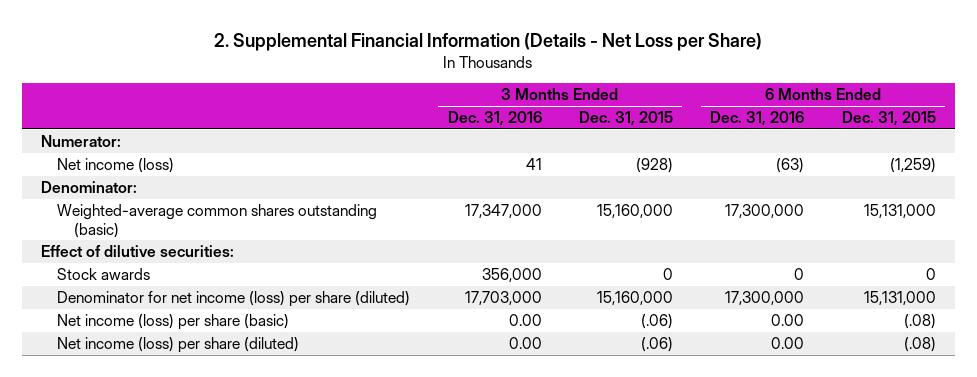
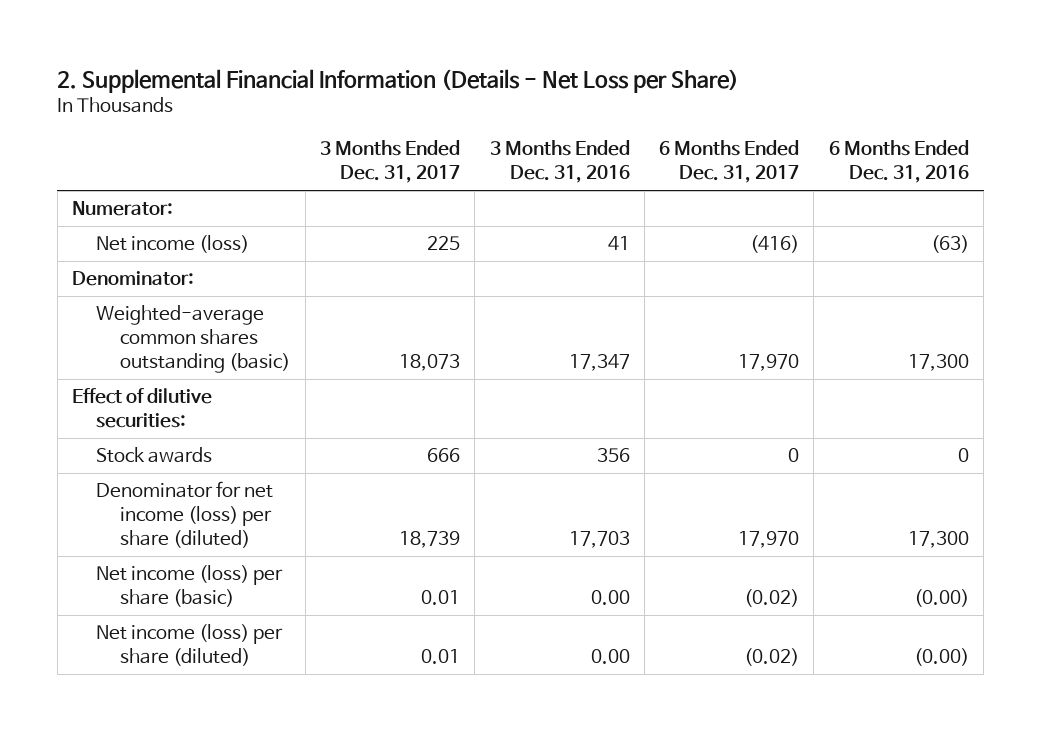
[579,111,674,127] Dec. 31, 2015 -> none
[841,111,936,127] Dec. 31, 2015 -> none
none -> [320,140,461,184] 3 Months Ended Dec. 31, 2017
none -> [659,140,800,184] 6 Months Ended Dec. 31, 2017
[464,204,542,219] 17,347,000 -> [568,354,630,372] 17,347
[725,204,805,219] 17,300,000 -> [907,354,969,372] 17,300
[481,268,542,283] 356,000 -> [596,448,630,463] 356
[464,291,542,306] 17,703,000 -> [568,531,630,549] 17,703
[725,291,805,306] 17,300,000 -> [907,531,969,549] 17,300
[771,314,805,327] 0.00 -> [913,589,969,608] (0.00)
[771,337,805,350] 0.00 -> [913,648,969,667] (0.00)

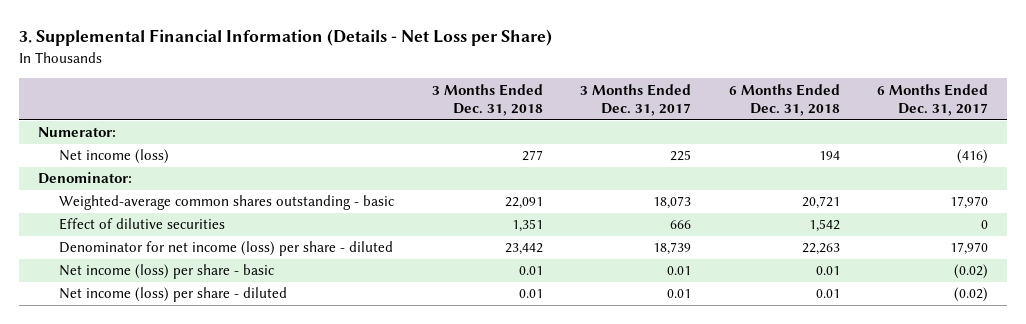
[57,68,740,93] 2. Supplemental Financial Information (Details - Net Loss per Share) -> [18,29,552,47] 3. Supplemental Financial Information (Details - Net Loss per Share)
[489,140,630,184] 3 Months Ended Dec. 31, 2016 -> none
[828,140,969,184] 6 Months Ended Dec. 31, 2016 -> none
none -> [431,83,543,117] 3 Months Ended Dec. 31, 2018
none -> [728,83,840,117] 6 Months Ended Dec. 31, 2018
[71,388,212,429] Effect of dilutive securities: -> none
[96,305,291,374] Weighted-average common shares outstanding (basic) -> [59,195,395,211] Weighted-average common shares outstanding - basic
[96,447,213,464] Stock awards -> [59,218,226,231] Effect of dilutive securities
[96,481,274,549] Denominator for net income (loss) per share (diluted) -> [59,241,394,257] Denominator for net income (loss) per share - diluted
[96,565,284,608] Net income (loss) per share (basic) -> [59,264,275,280] Net income (loss) per share - basic
[96,624,284,667] Net income (loss) per share (diluted) -> [59,287,288,303] Net income (loss) per share - diluted

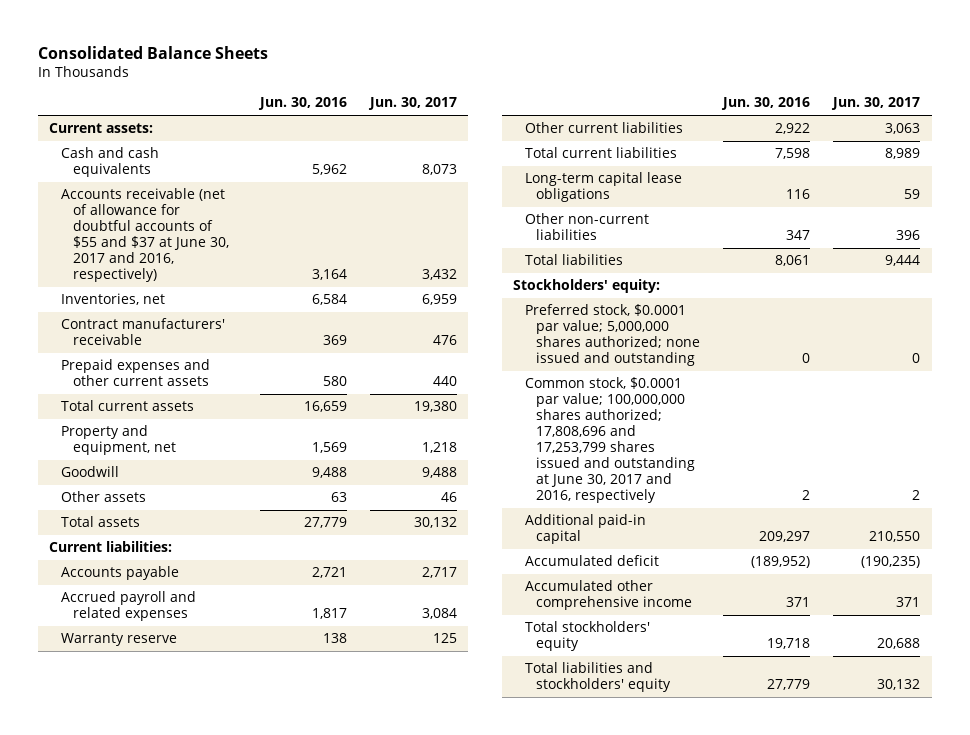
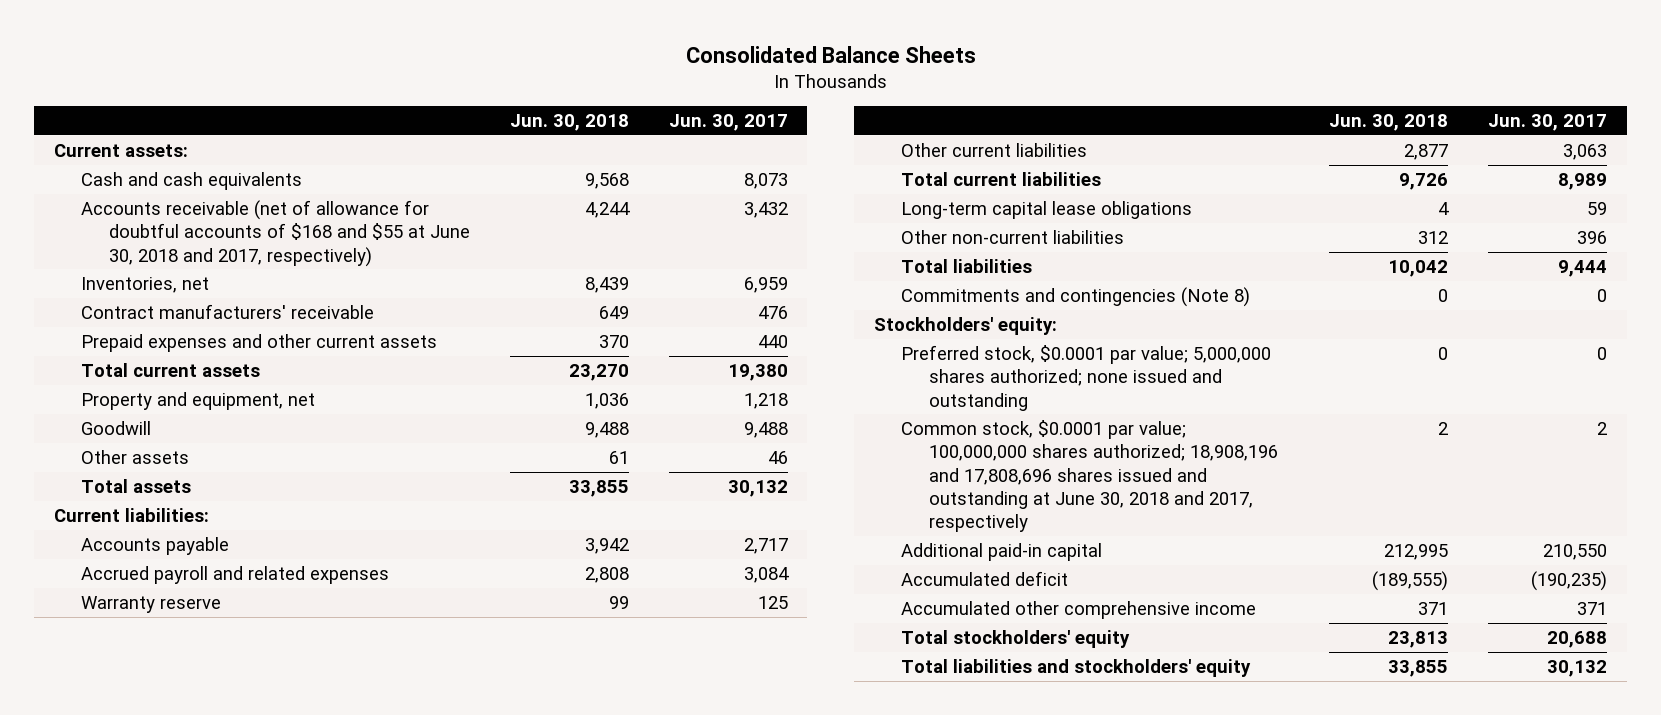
[257,97,347,111] Jun. 30, 2016 -> none
none -> [509,113,629,131] Jun. 30, 2018
[61,188,229,283] Accounts receivable (net of allowance for doubtful accounts of $55 and $37 at June 30, 2017 and 2016, respectively) -> [81,199,470,267] Accounts receivable (net of allowance for doubtful accounts of $168 and $55 at June 30, 2018 and 2017, respectively)
none -> [901,286,1251,307] Commitments and contingencies (Note 8)
[524,377,696,503] Common stock, $0.0001 par value; 100,000,000 shares authorized; 17,808,696 and 17,253,799 shares issued and outstanding at June 30, 2017 and 2016, respectively -> [901,419,1278,533] Common stock, $0.0001 par value; 100,000,000 shares authorized; 18,908,196 and 17,808,696 shares issued and outstanding at June 30, 2018 and 2017, respectively

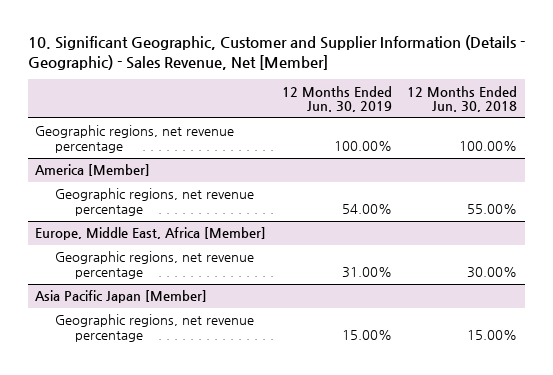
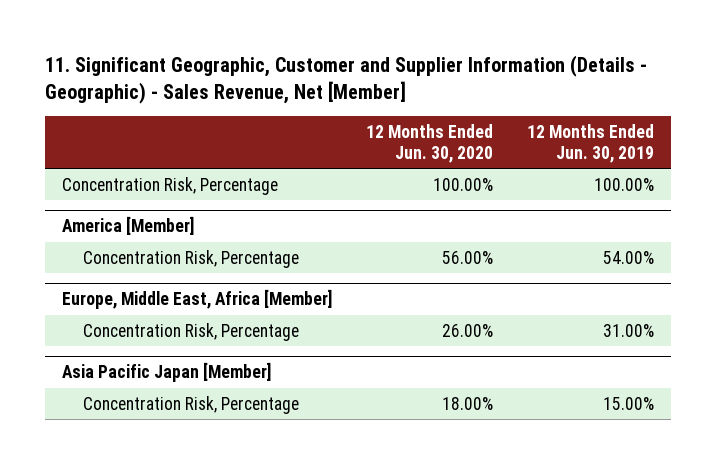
[27,35,525,70] 10. Significant Geographic, Customer and Supplier Information (Details - Geographic) - Sales Revenue, Net [Member] -> [45,55,648,104] 11. Significant Geographic, Customer and Supplier Information (Details - Geographic) - Sales Revenue, Net [Member]
[407,85,518,113] 12 Months Ended Jun. 30, 2018 -> none
none -> [366,123,494,163] 12 Months Ended Jun. 30, 2020
[35,125,235,154] Geographic regions, net revenue percentage -> [62,176,279,195] Concentration Risk, Percentage
[55,188,255,217] Geographic regions, net revenue percentage -> [83,249,300,268] Concentration Risk, Percentage
[55,251,255,280] Geographic regions, net revenue percentage -> [83,322,300,341] Concentration Risk, Percentage
[55,314,255,343] Geographic regions, net revenue percentage -> [83,395,300,414] Concentration Risk, Percentage

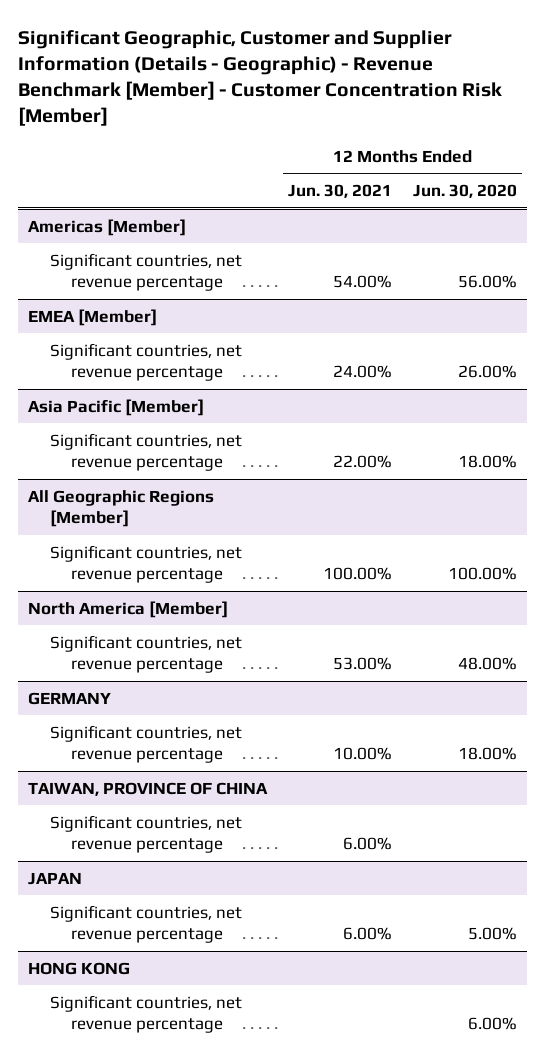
[45,55,648,104] 11. Significant Geographic, Customer and Supplier Information (Details - Geographic) - Sales Revenue, Net [Member] -> [17,30,502,127] Significant Geographic, Customer and Supplier Information (Details - Geographic) - Revenue Benchmark [Member] - Customer Concentration Risk [Member]
[527,123,655,163] 12 Months Ended Jun. 30, 2019 -> none
none -> [288,184,393,199] Jun. 30, 2021
[62,176,279,195] Concentration Risk, Percentage -> none
[83,249,300,268] Concentration Risk, Percentage -> none
[83,322,300,341] Concentration Risk, Percentage -> none
[83,395,300,414] Concentration Risk, Percentage -> none
[62,216,195,236] America [Member] -> [28,218,187,236] Americas [Member]
none -> [49,252,242,291] Significant countries, net revenue percentage
[62,289,333,310] Europe, Middle East, Africa [Member] -> [28,308,158,326] EMEA [Member]
none -> [49,342,242,381] Significant countries, net revenue percentage
[62,362,272,383] Asia Pacific Japan [Member] -> [28,398,205,416] Asia Pacific [Member]
none -> [49,432,242,471] Significant countries, net revenue percentage
none -> [28,489,215,527] All Geographic Regions [Member]
none -> [49,544,242,583] Significant countries, net revenue percentage
none -> [28,600,229,618] North America [Member]
none -> [49,634,242,673] Significant countries, net revenue percentage
none -> [28,691,112,705] GERMANY
none -> [49,724,242,763] Significant countries, net revenue percentage
none -> [28,781,269,796] TAIWAN, PROVINCE OF CHINA
none -> [49,814,242,853] Significant countries, net revenue percentage
none -> [28,871,83,885] JAPAN
none -> [49,904,242,943] Significant countries, net revenue percentage
none -> [28,961,131,975] HONG KONG
none -> [49,994,242,1033] Significant countries, net revenue percentage

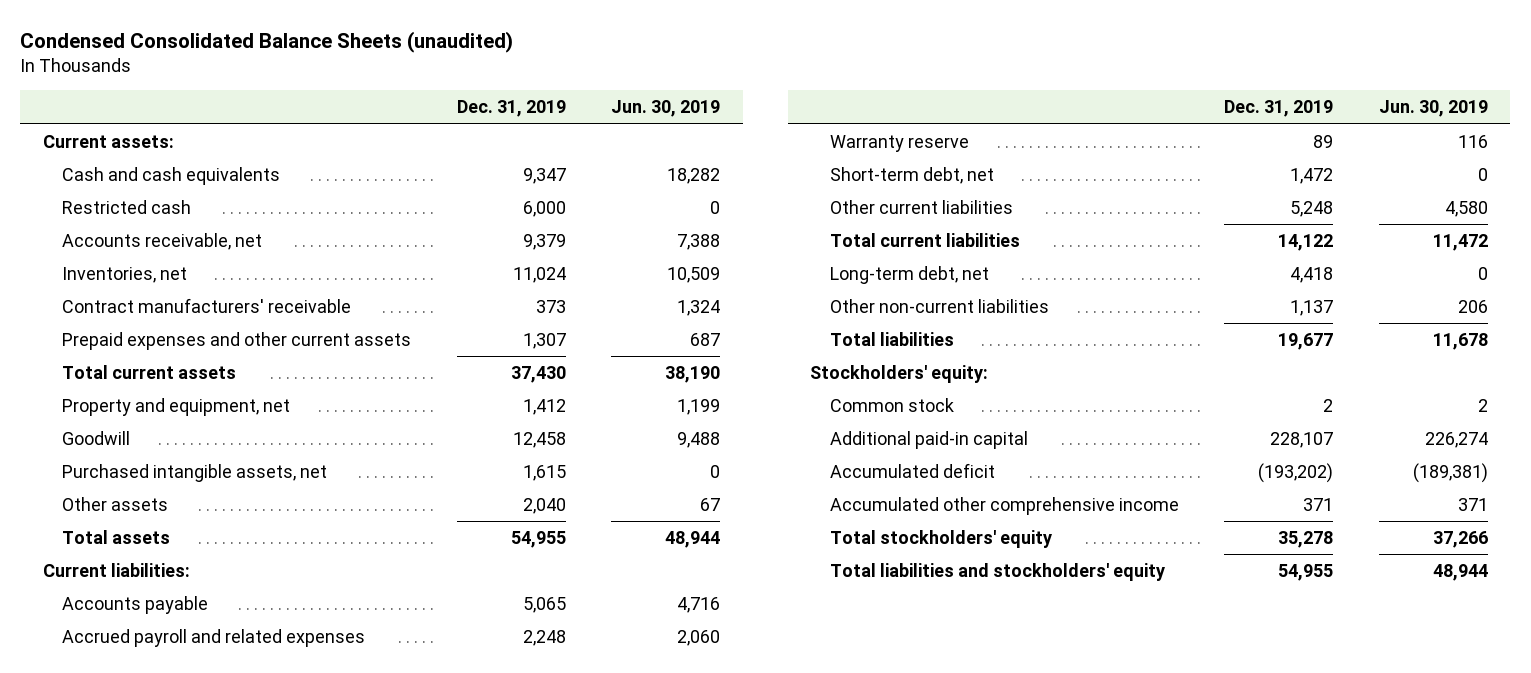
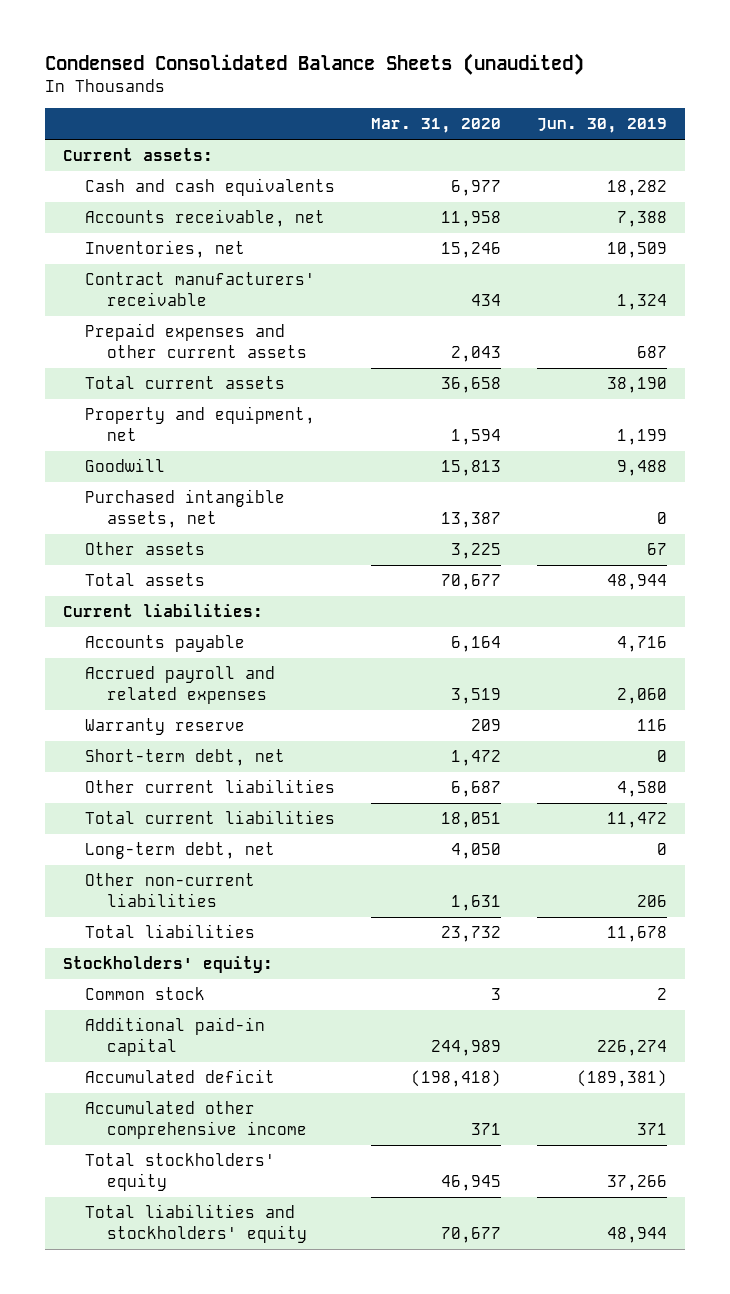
[456,100,566,118] Dec. 31, 2019 -> none
none -> [371,118,502,134] Mar. 31, 2020
[62,199,192,214] Restricted cash -> none

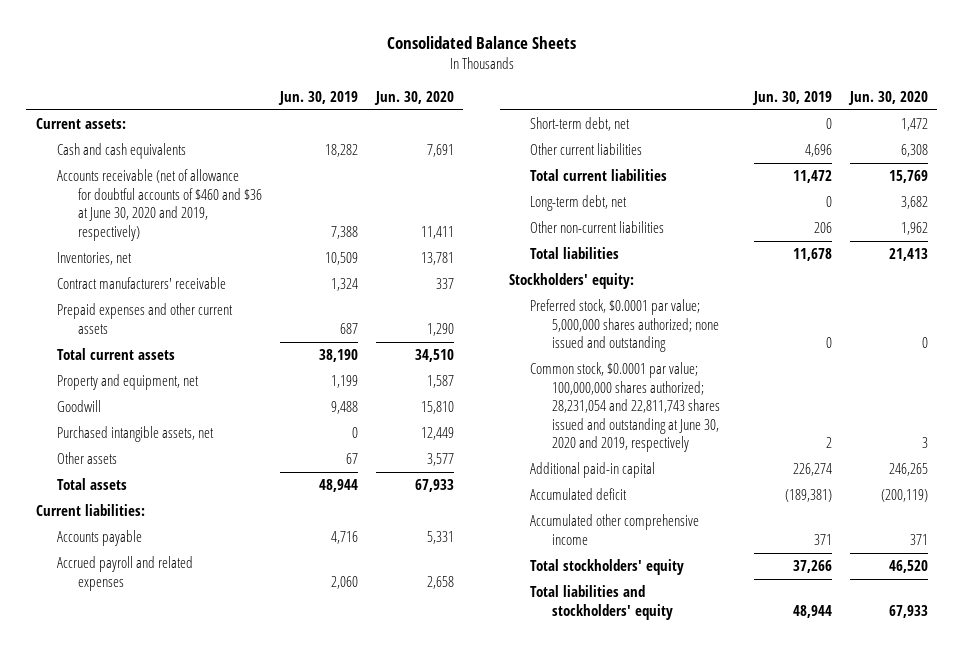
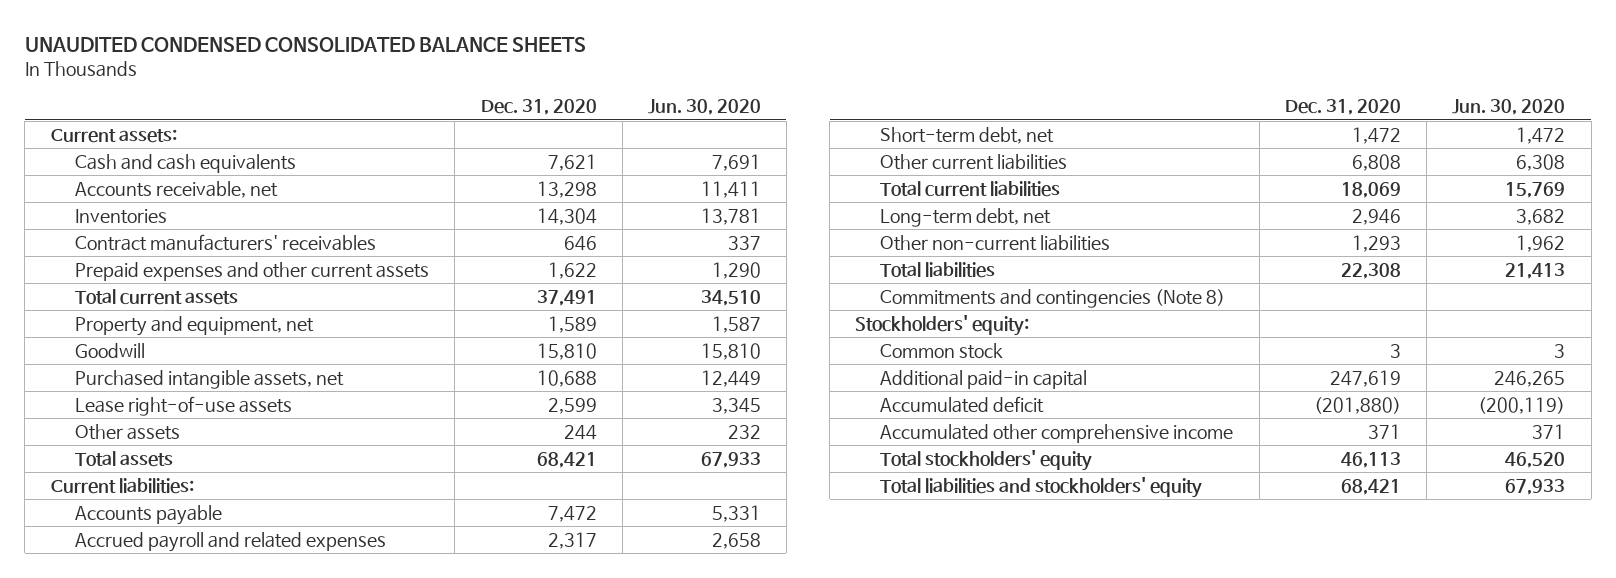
[386,36,576,50] Consolidated Balance Sheets -> [24,36,586,52] UNAUDITED CONDENSED CONSOLIDATED BALANCE SHEETS
[278,91,359,106] Jun. 30, 2019 -> none
none -> [480,99,597,116] Dec. 31, 2020
[56,169,263,241] Accounts receivable (net of allowance for doubtful accounts of $460 and $36 at June 30, 2020 and 2019, respectively) -> [75,180,279,198] Accounts receivable, net
[56,252,132,266] Inventories, net -> [75,208,168,224] Inventories
[56,277,226,290] Contract manufacturers' receivable -> [75,233,377,251] Contract manufacturers' receivables
none -> [75,395,293,416] Lease right-of-use assets
[427,453,455,467] 3,577 -> [727,424,761,439] 232
none -> [880,288,1226,308] Commitments and contingencies (Note 8)
[530,299,719,353] Preferred stock, $0.0001 par value; 5,000,000 shares authorized; none issued and outstanding -> none
[530,362,720,452] Common stock, $0.0001 par value; 100,000,000 shares authorized; 28,231,054 and 22,811,743 shares issued and outstanding at June 30, 2020 and 2019, respectively -> [880,342,1004,359] Common stock

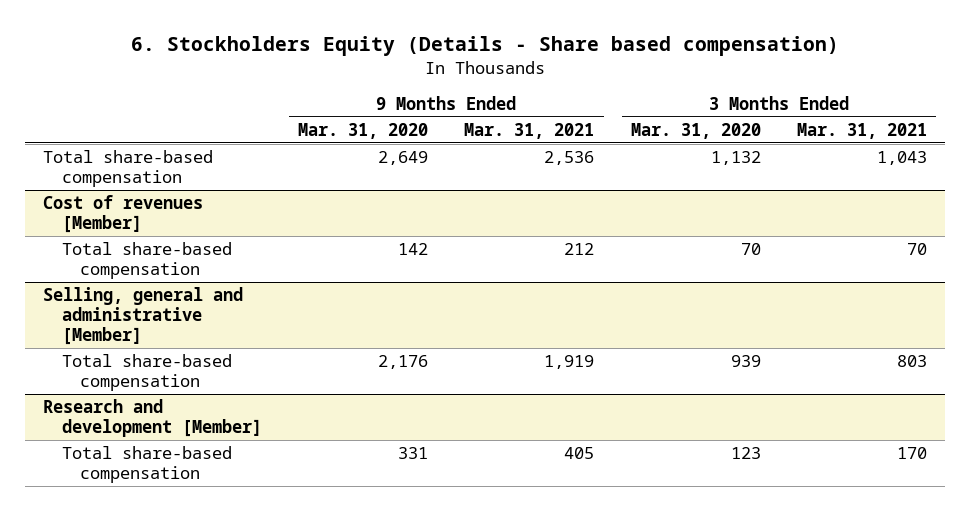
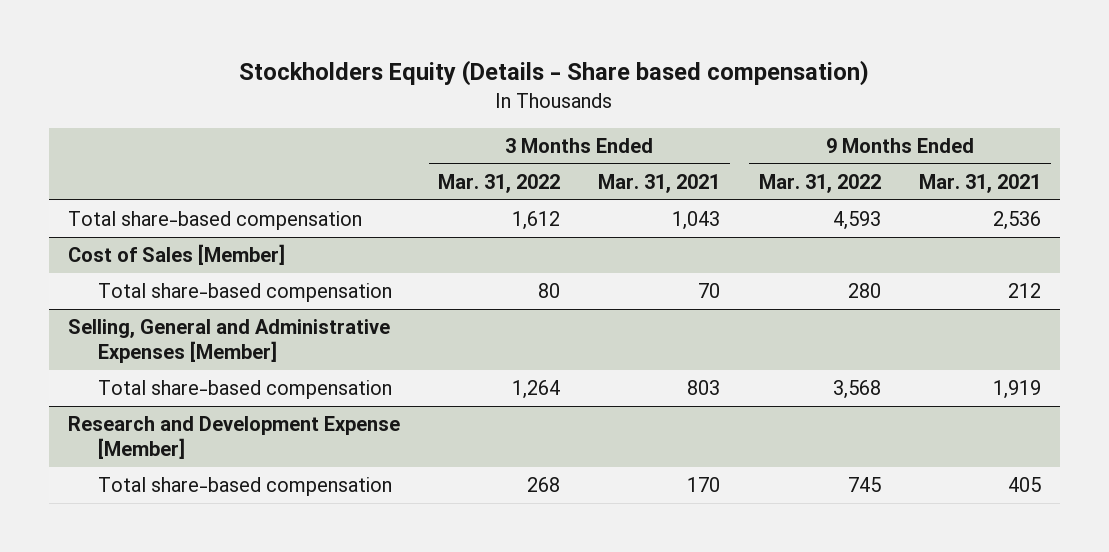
[131,36,840,57] 6. Stockholders Equity (Details - Share based compensation) -> [239,60,870,87] Stockholders Equity (Details - Share based compensation)
[298,122,429,139] Mar. 31, 2020 -> none
[630,122,761,139] Mar. 31, 2020 -> none
none -> [438,173,561,193] Mar. 31, 2022
none -> [758,173,881,193] Mar. 31, 2022
[43,195,204,233] Cost of revenues [Member] -> [67,244,285,266] Cost of Sales [Member]
[43,287,244,345] Selling, general and administrative [Member] -> [67,319,390,363] Selling, General and Administrative Expenses [Member]
[43,399,262,437] Research and development [Member] -> [67,416,400,459] Research and Development Expense [Member]

